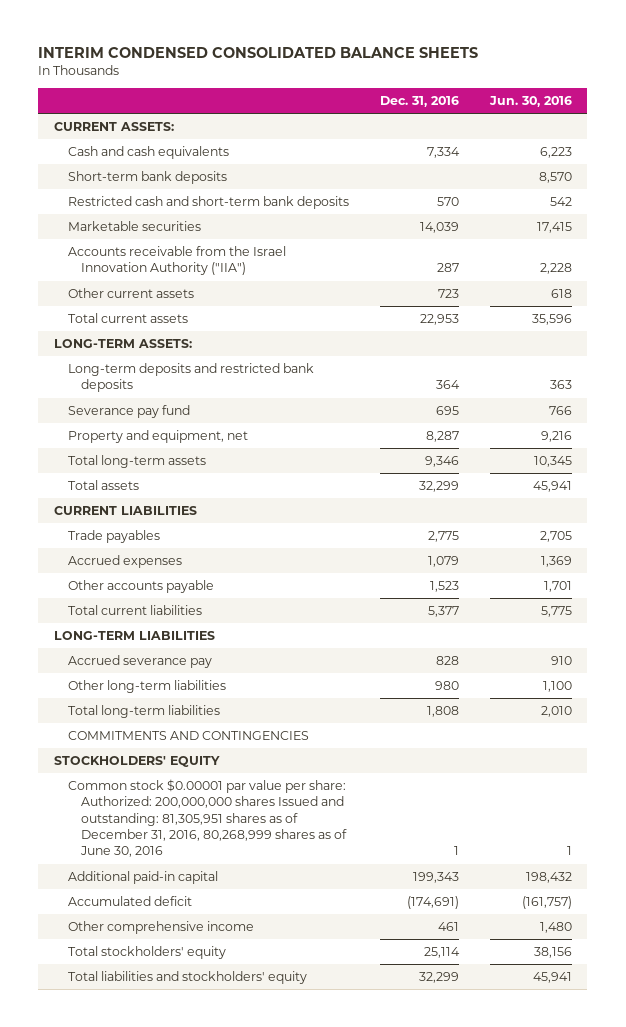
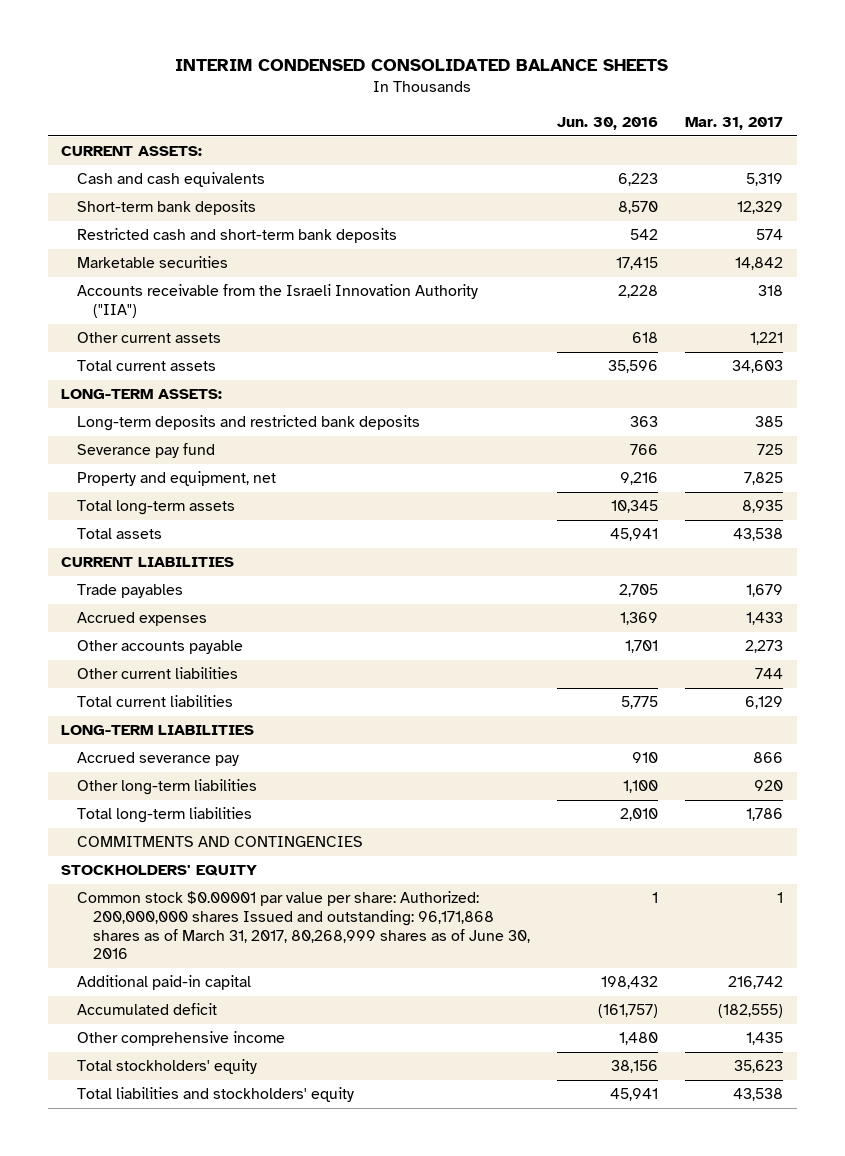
[379,96,459,108] Dec. 31, 2016 -> none
none -> [685,116,784,130] Mar. 31, 2017
[67,246,286,276] Accounts receivable from the Israel Innovation Authority ("IIA") -> [77,284,479,319] Accounts receivable from the Israeli Innovation Authority ("IIA")
none -> [77,667,239,680] Other current liabilities
[67,779,348,858] Common stock $0.00001 par value per share: Authorized: 200,000,000 shares Issued and outstanding: 81,305,951 shares as of December 31, 2016, 80,268,999 shares as of June 30, 2016 -> [77,891,531,960] Common stock $0.00001 par value per share: Authorized: 200,000,000 shares Issued and outstanding: 96,171,868 shares as of March 31, 2017, 80,268,999 shares as of June 30, 2016

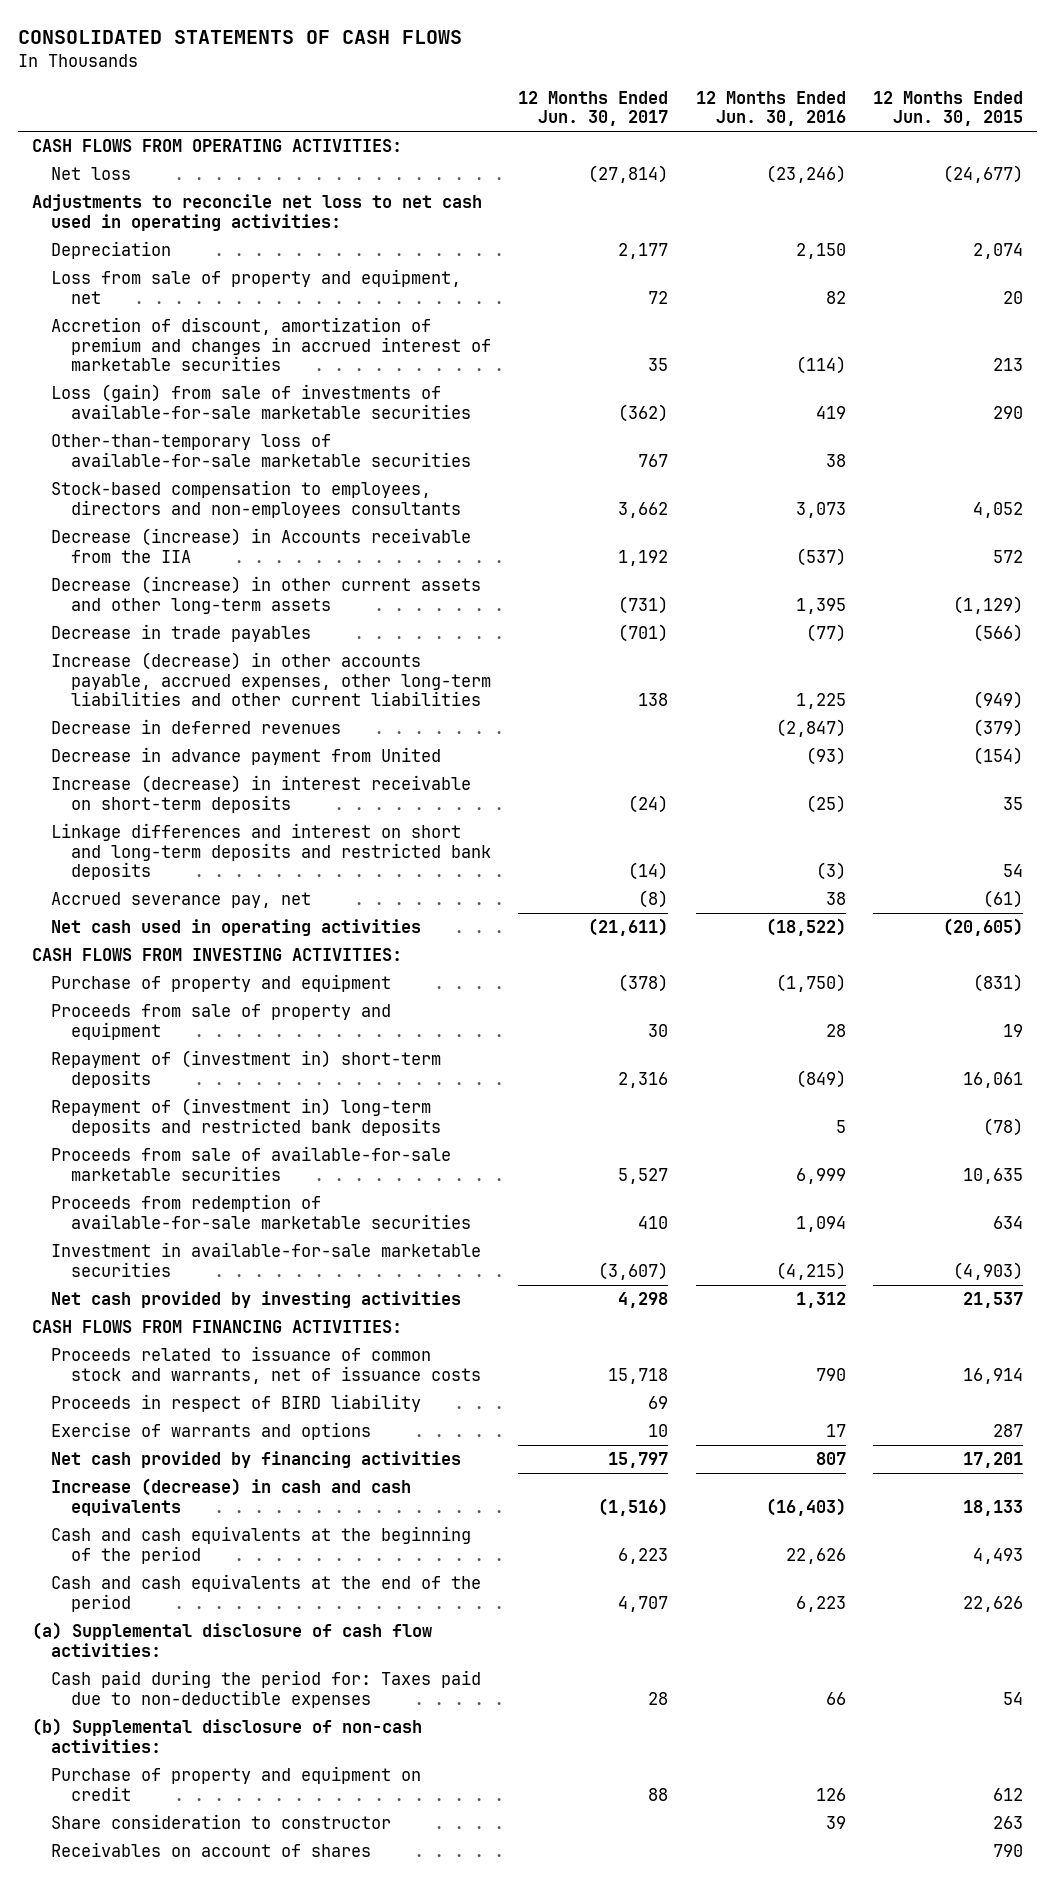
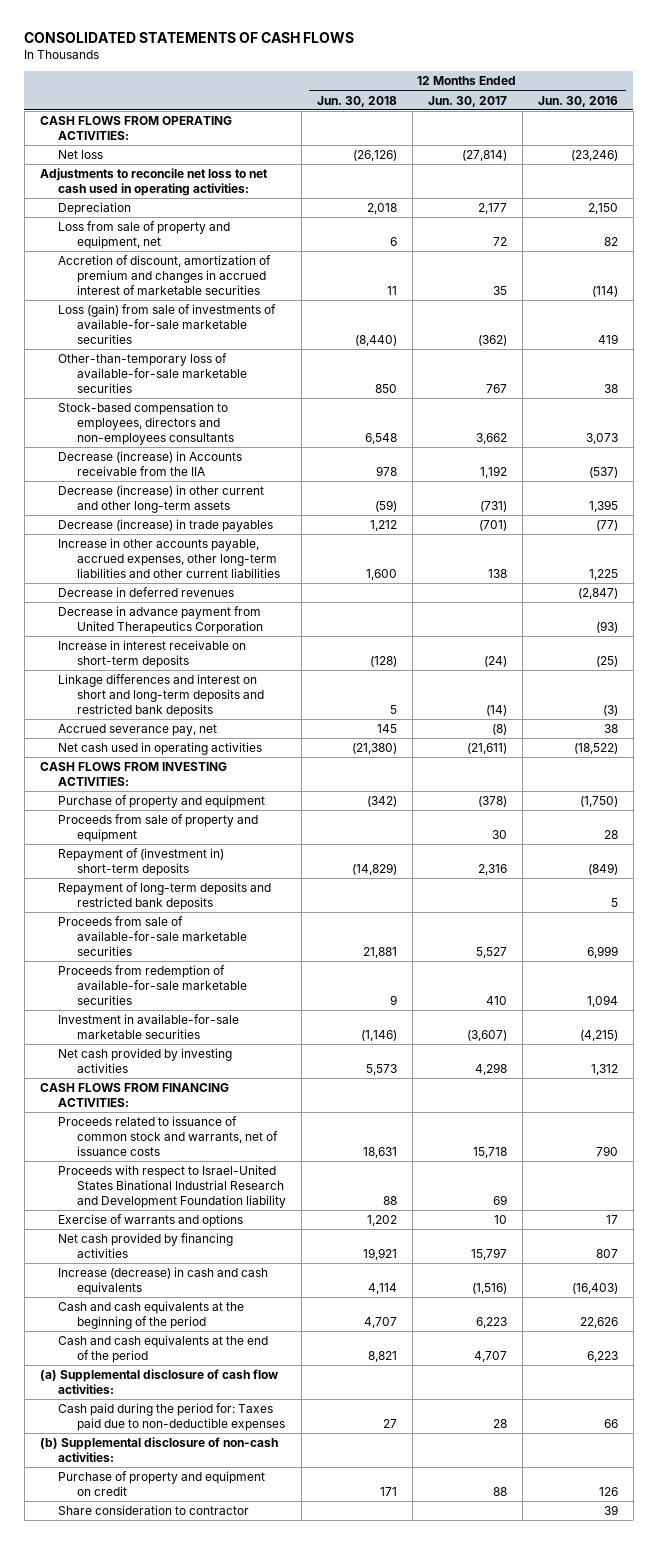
[872,90,1023,127] 12 Months Ended Jun. 30, 2015 -> none
none -> [317,95,398,107] Jun. 30, 2018
[51,576,482,614] Decrease (increase) in other current assets and other long-term assets -> [58,484,265,513] Decrease (increase) in other current and other long-term assets
[51,624,312,643] Decrease in trade payables -> [58,518,274,532] Decrease (increase) in trade payables
[51,652,491,707] Increase (decrease) in other accounts payable, accrued expenses, other long-term liabilities and other current liabilities -> [58,537,281,578] Increase in other accounts payable, accrued expenses, other long-term liabilities and other current liabilities
[51,747,442,766] Decrease in advance payment from United -> [58,605,264,634] Decrease in advance payment from United Therapeutics Corporation
[51,775,472,813] Increase (decrease) in interest receivable on short-term deposits -> [58,639,247,668] Increase in interest receivable on short-term deposits
[51,1098,441,1136] Repayment of (investment in) long-term deposits and restricted bank deposits -> [58,881,272,910] Repayment of long-term deposits and restricted bank deposits
[51,1394,422,1413] Proceeds in respect of BIRD liability -> [58,1164,287,1208] Proceeds with respect to Israel-United States Binational Industrial Research and Development Foundation liability
[51,1842,372,1858] Receivables on account of shares -> none
[51,1814,392,1830] Share consideration to constructor -> [58,1504,250,1515] Share consideration to contractor

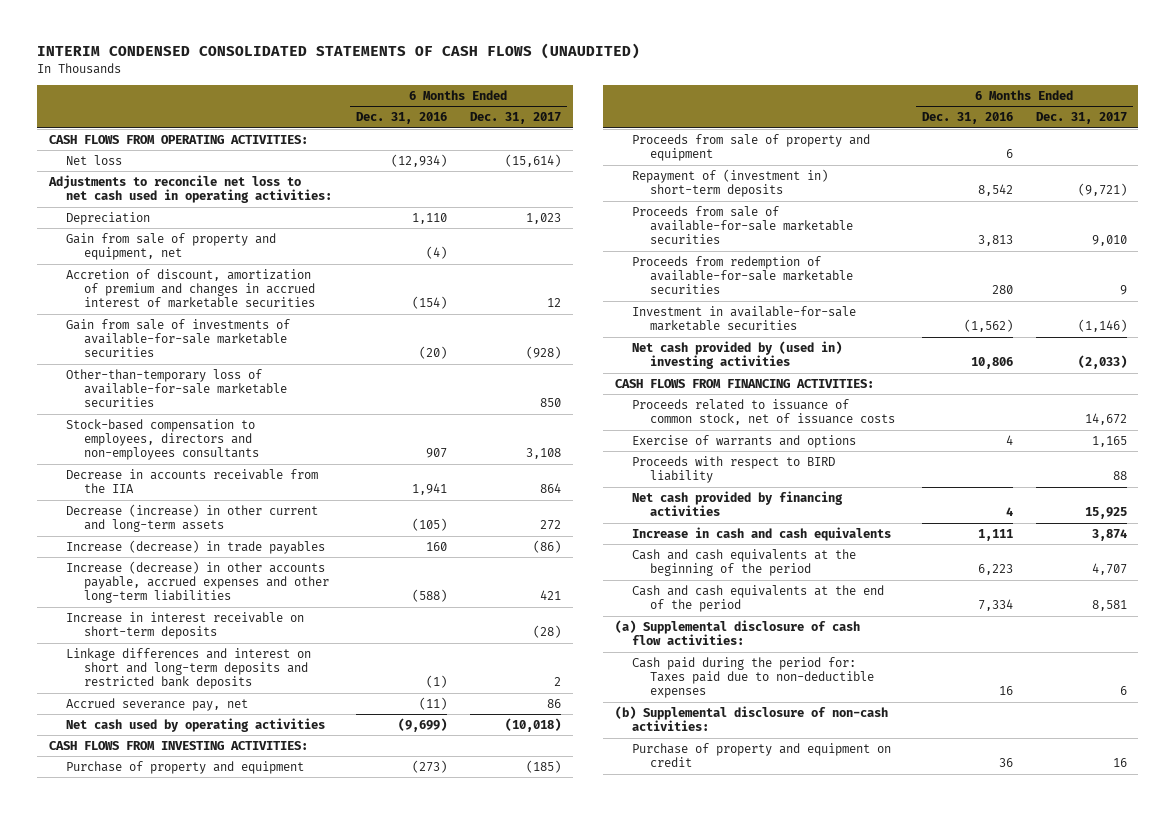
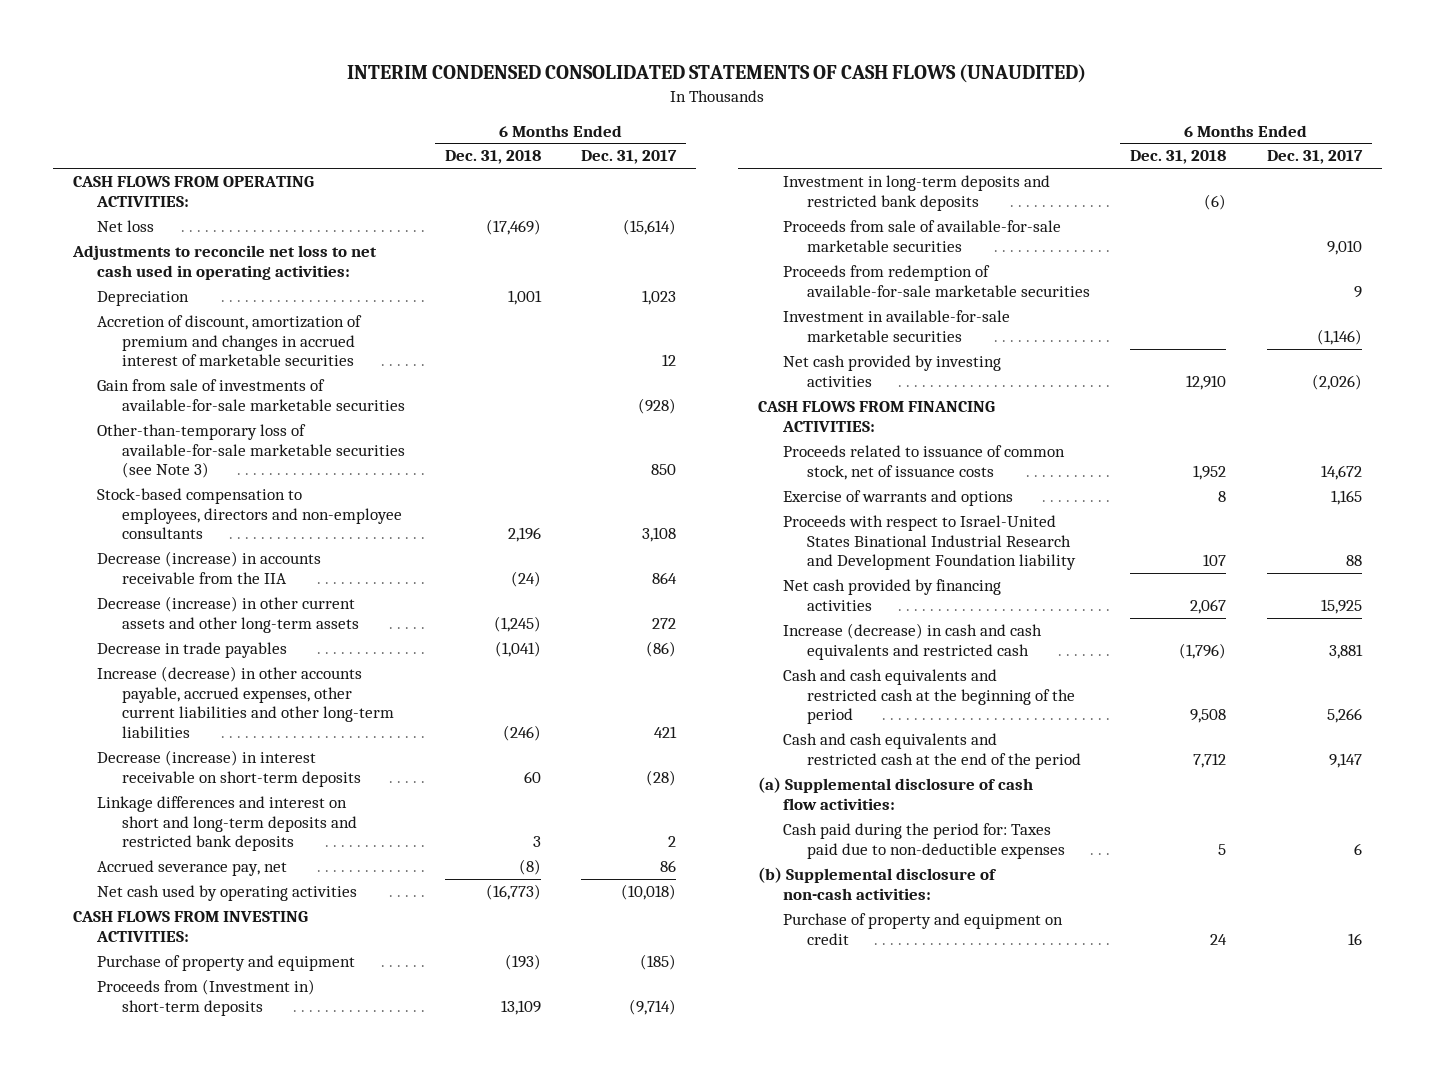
[355,112,447,125] Dec. 31, 2016 -> none
none -> [445,150,542,165] Dec. 31, 2018
[66,232,277,261] Gain from sale of property and equipment, net -> none
[66,368,288,408] Other-than-temporary loss of available-for-sale marketable securities -> [97,424,405,479] Other-than-temporary loss of available-for-sale marketable securities (see Note 3)
[66,418,260,461] Stock-based compensation to employees, directors and non-employees consultants -> [97,488,402,540] Stock-based compensation to employees, directors and non-employee consultants
[66,468,319,494] Decrease in accounts receivable from the IIA -> [97,551,322,584] Decrease (increase) in accounts receivable from the IIA
[66,503,319,533] Decrease (increase) in other current and long-term assets -> [97,596,359,633] Decrease (increase) in other current assets and other long-term assets
[66,539,326,554] Increase (decrease) in trade payables -> [97,642,288,659] Decrease in trade payables
[66,560,330,604] Increase (decrease) in other accounts payable, accrued expenses and other long-term liabilities -> [97,666,394,738] Increase (decrease) in other accounts payable, accrued expenses, other current liabilities and other long-term liabilities
[66,611,305,640] Increase in interest receivable on short-term deposits -> [97,750,361,787] Decrease (increase) in interest receivable on short-term deposits
[632,133,871,162] Proceeds from sale of property and equipment -> none
[632,168,829,198] Repayment of (investment in) short-term deposits -> [97,979,316,1016] Proceeds from (Investment in) short-term deposits
[1077,183,1127,197] (9,721) -> [629,998,677,1015] (9,714)
none -> [782,175,1050,211] Investment in long-term deposits and restricted bank deposits
[632,340,843,370] Net cash provided by (used in) investing activities -> [782,355,1001,387] Net cash provided by investing activities
[1077,355,1127,370] (2,033) -> [1311,373,1362,390] (2,026)
[632,455,836,484] Proceeds with respect to BIRD liability -> [782,515,1077,571] Proceeds with respect to Israel-United States Binational Industrial Research and Development Foundation liability
[632,526,892,541] Increase in cash and cash equivalents -> [782,623,1042,660] Increase (decrease) in cash and cash equivalents and restricted cash
[1091,528,1127,541] 3,874 -> [1328,643,1363,659] 3,881
[632,548,857,577] Cash and cash equivalents at the beginning of the period -> [782,669,1076,725] Cash and cash equivalents and restricted cash at the beginning of the period
[1091,563,1127,576] 4,707 -> [1326,708,1362,724] 5,266
[632,584,885,613] Cash and cash equivalents at the end of the period -> [782,733,1082,769] Cash and cash equivalents and restricted cash at the end of the period
[1091,600,1127,612] 8,581 -> [1328,752,1362,768] 9,147

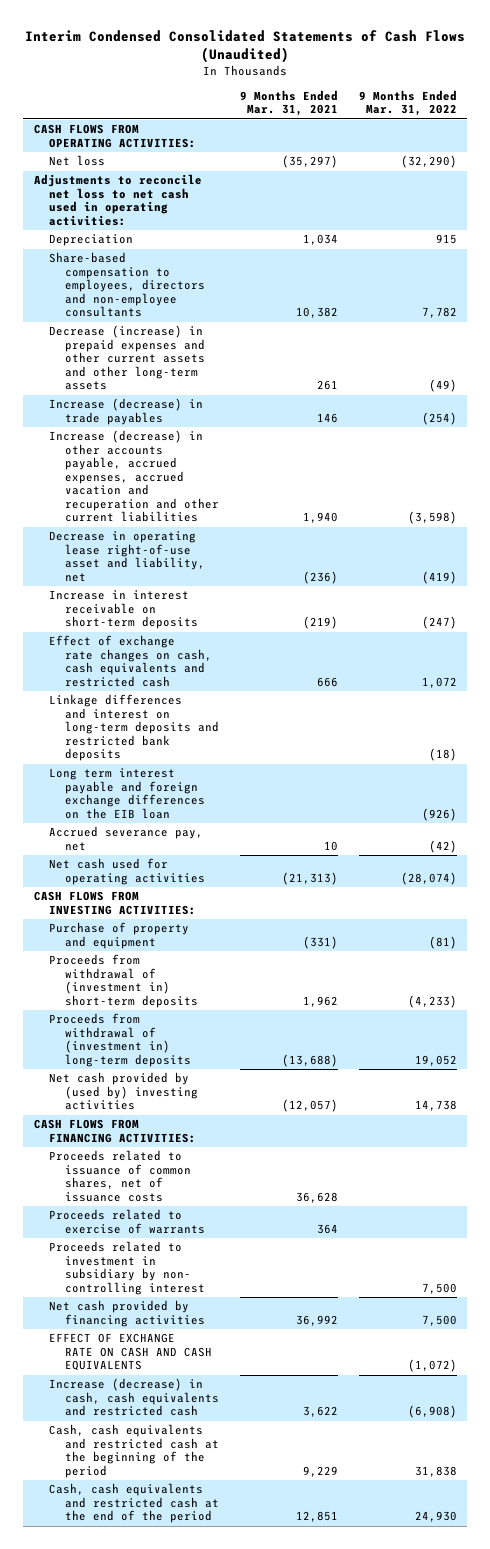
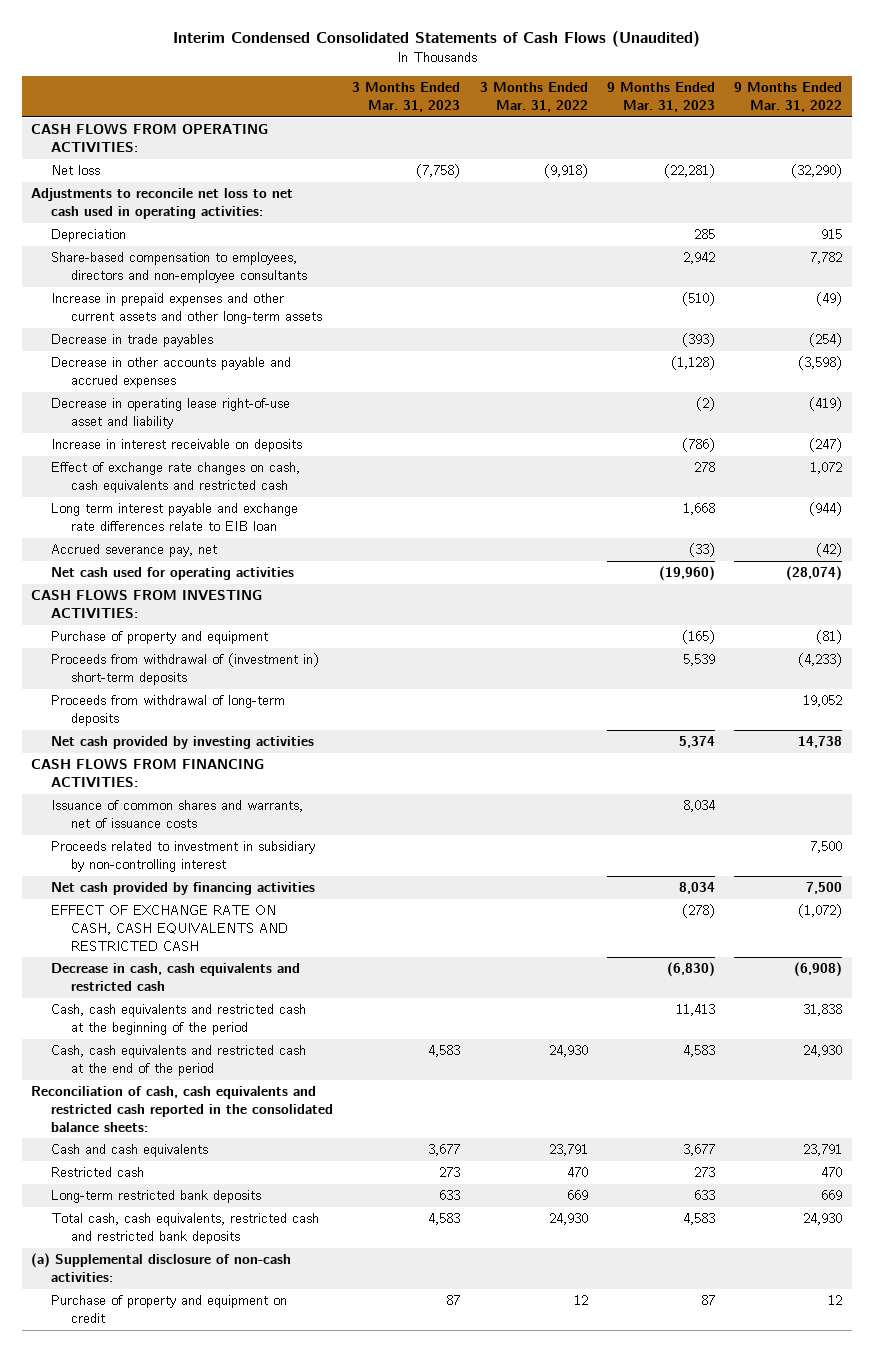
[239,89,338,117] 9 Months Ended Mar. 31, 2021 -> none
none -> [352,82,461,113] 3 Months Ended Mar. 31, 2023
none -> [479,82,588,113] 3 Months Ended Mar. 31, 2022
none -> [606,82,715,113] 9 Months Ended Mar. 31, 2023
[49,325,206,391] Decrease (increase) in prepaid expenses and other current assets and other long-term assets -> [51,293,323,325] Increase in prepaid expenses and other current assets and other long-term assets
[49,398,204,425] Increase (decrease) in trade payables -> [51,334,214,348] Decrease in trade payables
[49,430,220,523] Increase (decrease) in other accounts payable, accrued expenses, accrued vacation and recuperation and other current liabilities -> [51,357,292,389] Decrease in other accounts payable and accrued expenses
[49,531,206,582] Decrease in operating lease right-of-use asset and liability, net -> [51,398,291,430] Decrease in operating lease right-of-use asset and liability
[49,590,199,630] Increase in interest receivable on short-term deposits -> [51,439,303,453] Increase in interest receivable on deposits
[49,694,220,762] Linkage differences and interest on long-term deposits and restricted bank deposits -> none
[49,768,206,819] Long term interest payable and foreign exchange differences on the EIB loan -> [51,503,299,532] Long term interest payable and exchange rate differences relate to EIB loan
[421,807,457,821] (926) -> [808,502,842,517] (944)
[49,1013,192,1067] Proceeds from withdrawal of (investment in) long-term deposits -> [51,695,286,727] Proceeds from withdrawal of long-term deposits
[49,1072,199,1111] Net cash provided by (used by) investing activities -> [51,736,315,750] Net cash provided by investing activities
[49,1209,206,1234] Proceeds related to exercise of warrants -> none
[49,1150,192,1202] Proceeds related to issuance of common shares, net of issuance costs -> [51,800,304,829] Issuance of common shares and warrants, net of issuance costs
[49,1241,206,1295] Proceeds related to investment in subsidiary by non- controlling interest -> [51,841,316,873] Proceeds related to investment in subsidiary by non-controlling interest
[49,1333,213,1372] EFFECT OF EXCHANGE RATE ON CASH AND CASH EQUIVALENTS -> [51,905,289,951] EFFECT OF EXCHANGE RATE ON CASH, CASH EQUIVALENTS AND RESTRICTED CASH
[49,1378,220,1417] Increase (decrease) in cash, cash equivalents and restricted cash -> [51,963,301,992] Decrease in cash, cash equivalents and restricted cash
none -> [31,1086,334,1132] Reconciliation of cash, cash equivalents and restricted cash reported in the consolidated balance sheets:
none -> [51,1144,209,1158] Cash and cash equivalents
none -> [51,1167,145,1178] Restricted cash
none -> [51,1190,262,1204] Long-term restricted bank deposits
none -> [51,1213,320,1245] Total cash, cash equivalents, restricted cash and restricted bank deposits
none -> [31,1253,292,1283] (a) Supplemental disclosure of non-cash activities:
none -> [51,1295,288,1324] Purchase of property and equipment on credit

